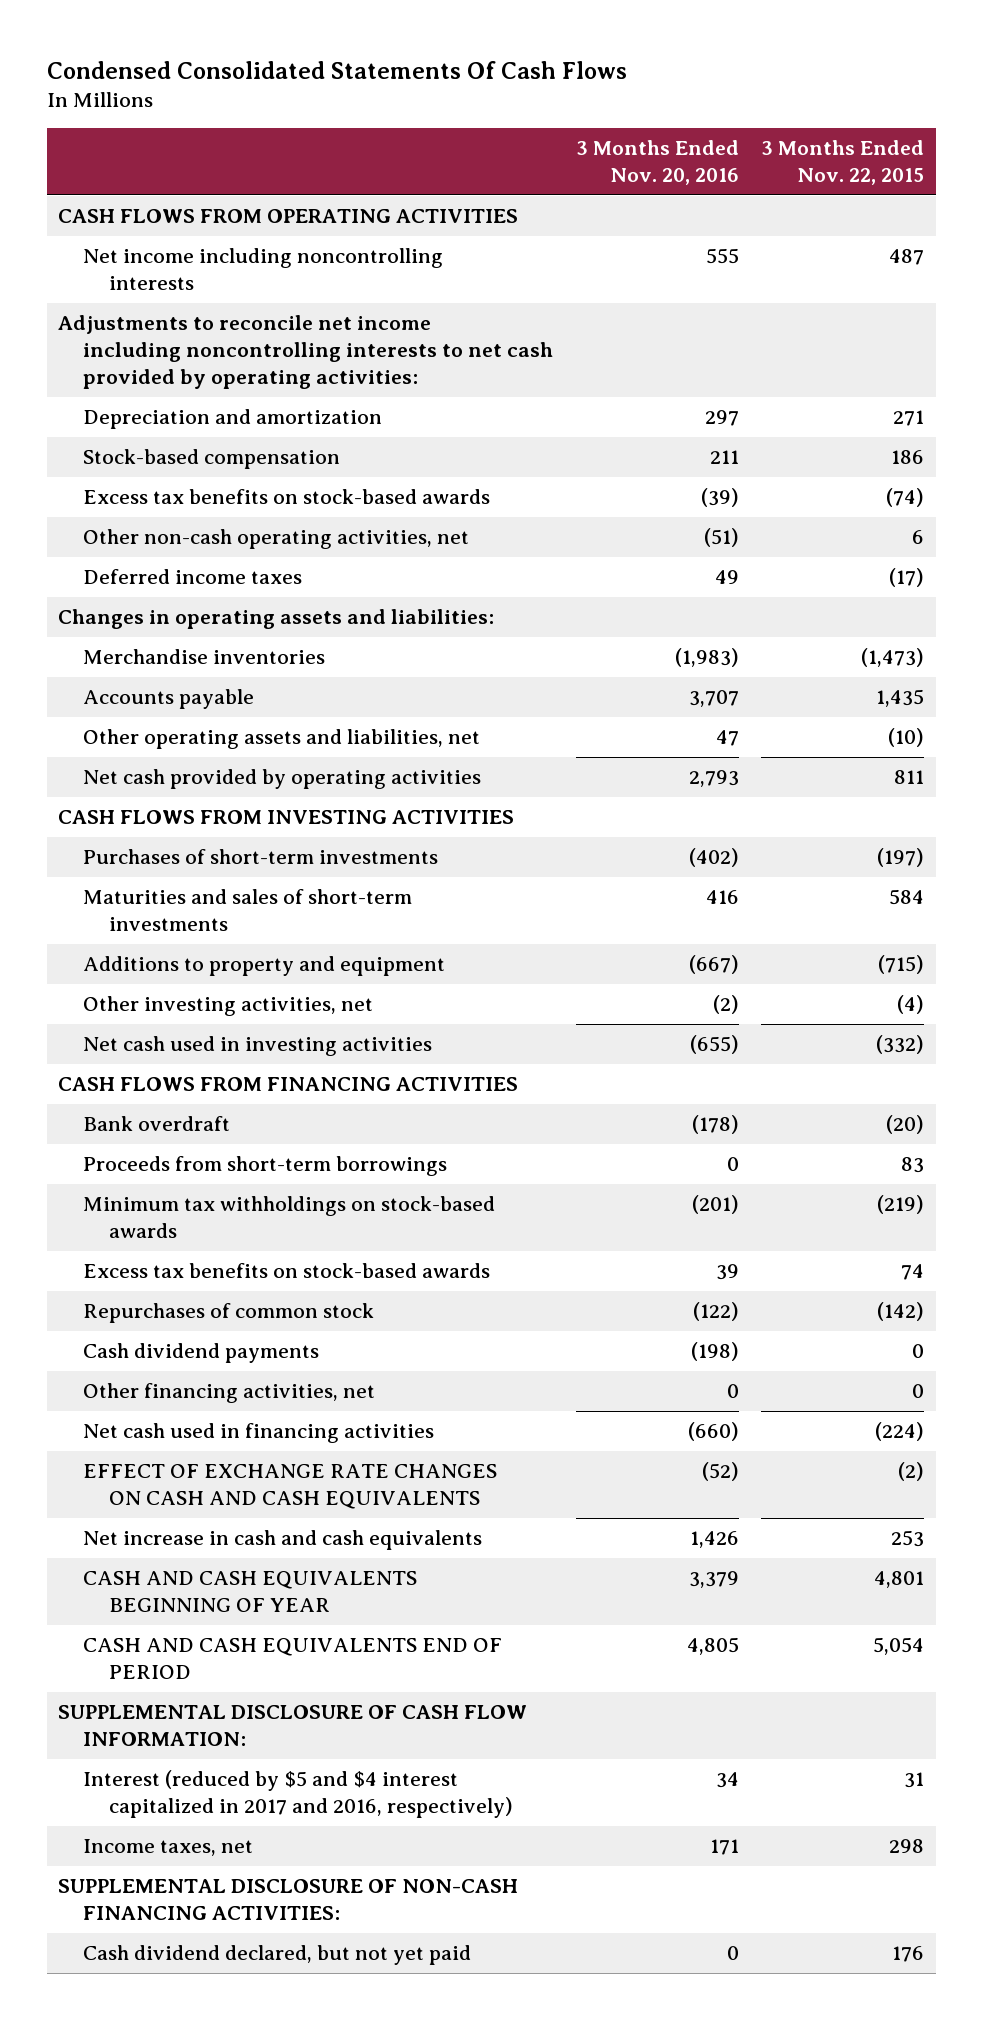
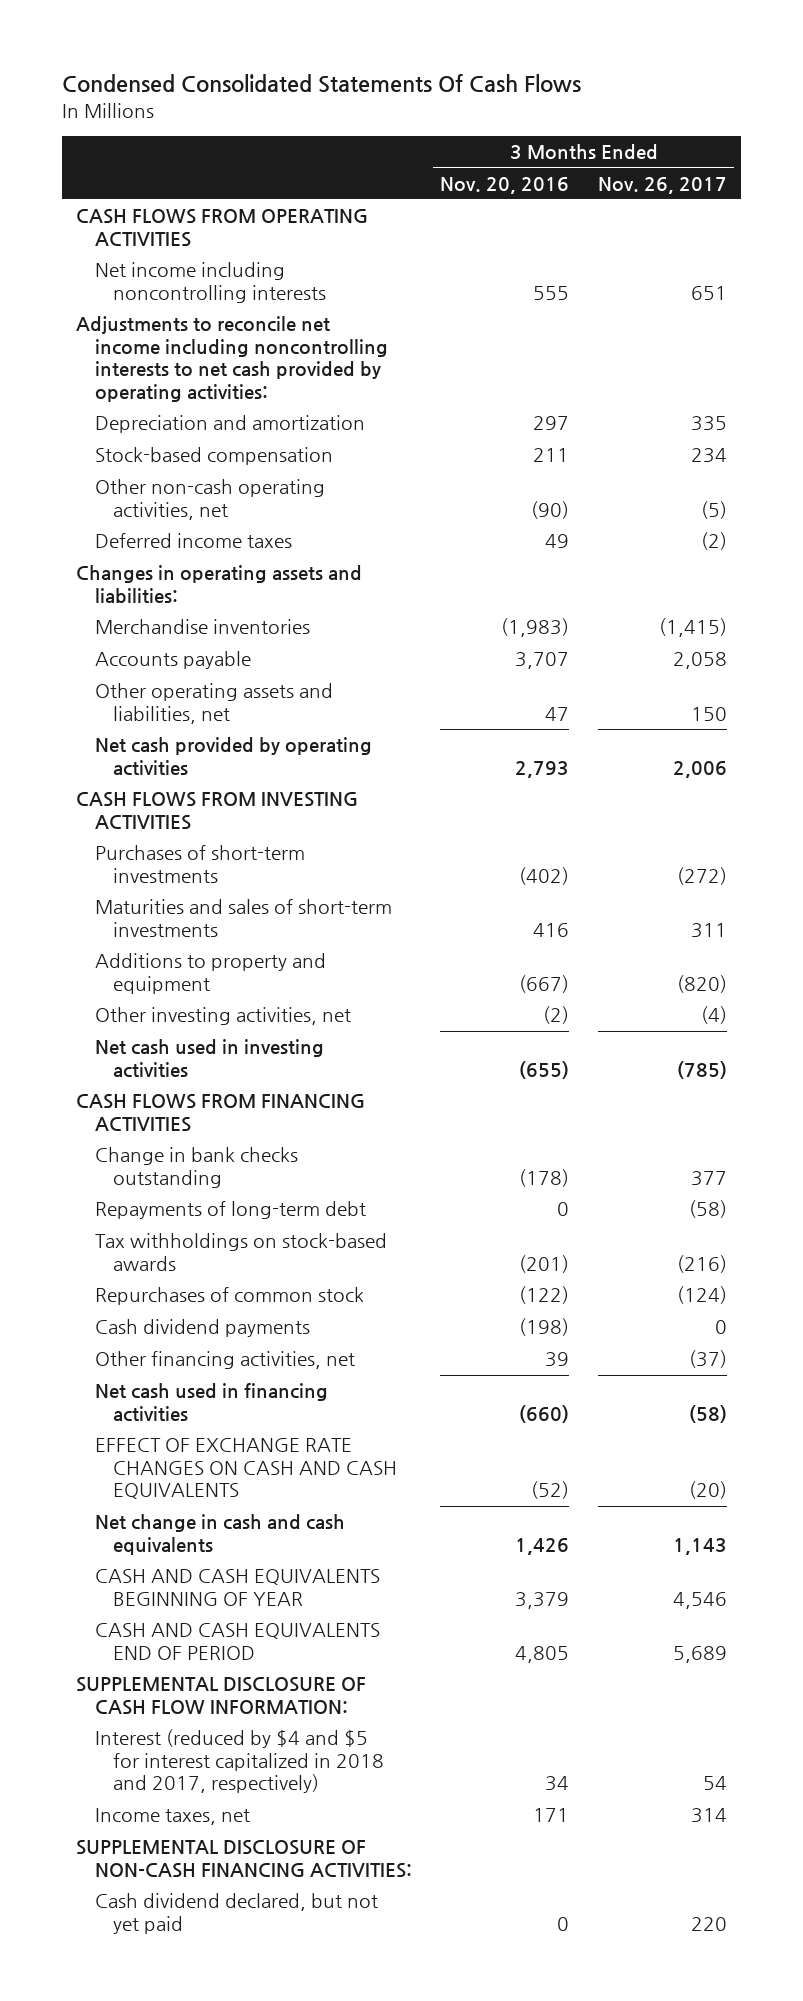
[761,140,925,186] 3 Months Ended Nov. 22, 2015 -> none
none -> [597,176,727,194] Nov. 26, 2017
[83,488,491,504] Excess tax benefits on stock-based awards -> none
[703,527,739,547] (51) -> [531,500,570,519] (90)
[83,1155,448,1176] Proceeds from short-term borrowings -> none
[83,1262,491,1278] Excess tax benefits on stock-based awards -> none
[83,1115,231,1131] Bank overdraft -> [94,1147,298,1188] Change in bank checks outstanding
none -> [94,1201,366,1220] Repayments of long-term debt
[83,1195,496,1239] Minimum tax withholdings on stock-based awards -> [94,1233,387,1271] Tax withholdings on stock-based awards
[726,1383,739,1398] 0 -> [545,1352,570,1368] 39
[83,1529,483,1550] Net increase in cash and cash equivalents -> [94,1514,345,1555] Net change in cash and cash equivalents
[83,1769,513,1819] Interest (reduced by $5 and $4 interest capitalized in 2017 and 2016, respectively) -> [94,1729,385,1794] Interest (reduced by $4 and $5 for interest capitalized in 2018 and 2017, respectively)

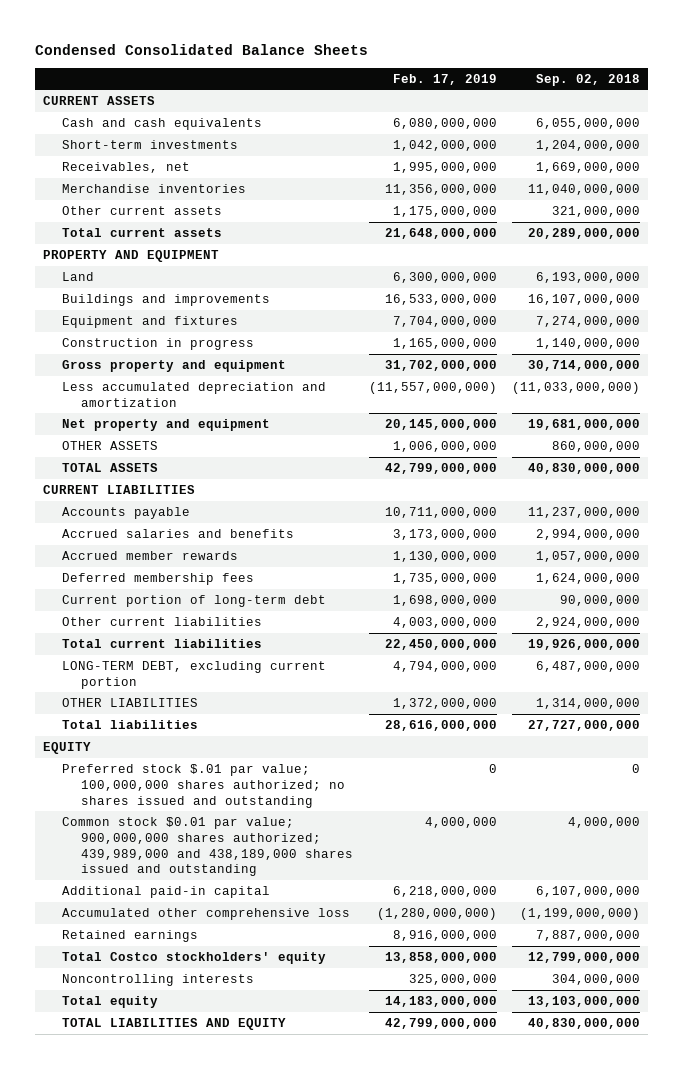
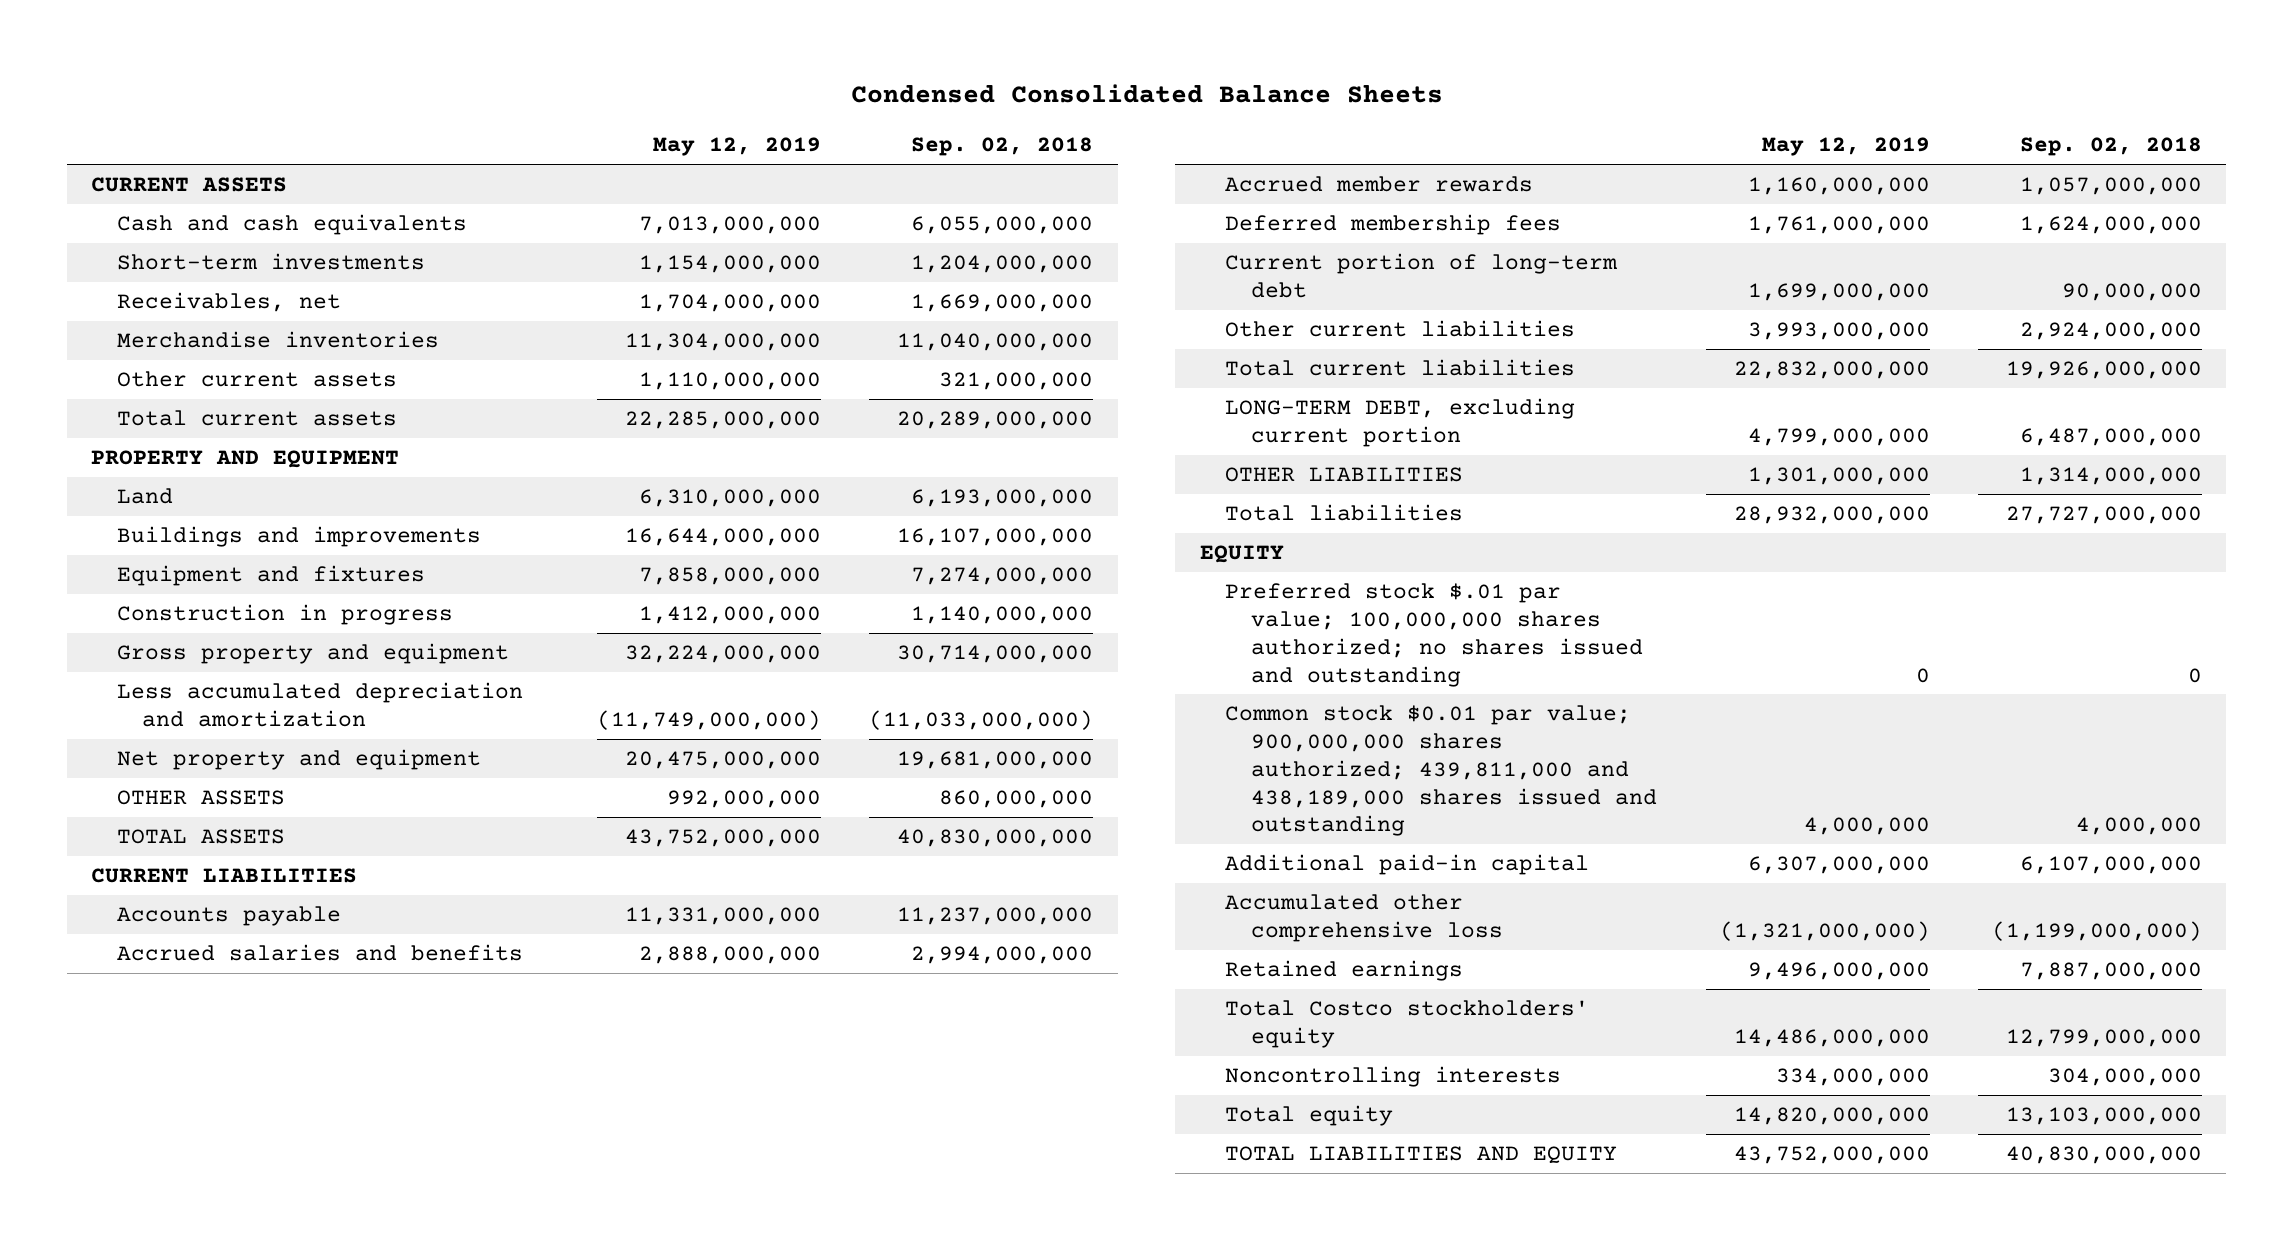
[392,73,497,85] Feb. 17, 2019 -> none
none -> [652,137,821,157] May 12, 2019
[62,816,354,877] Common stock $0.01 par value; 900,000,000 shares authorized; 439,989,000 and 438,189,000 shares issued and outstanding -> [1225,705,1657,837] Common stock $0.01 par value; 900,000,000 shares authorized; 439,811,000 and 438,189,000 shares issued and outstanding

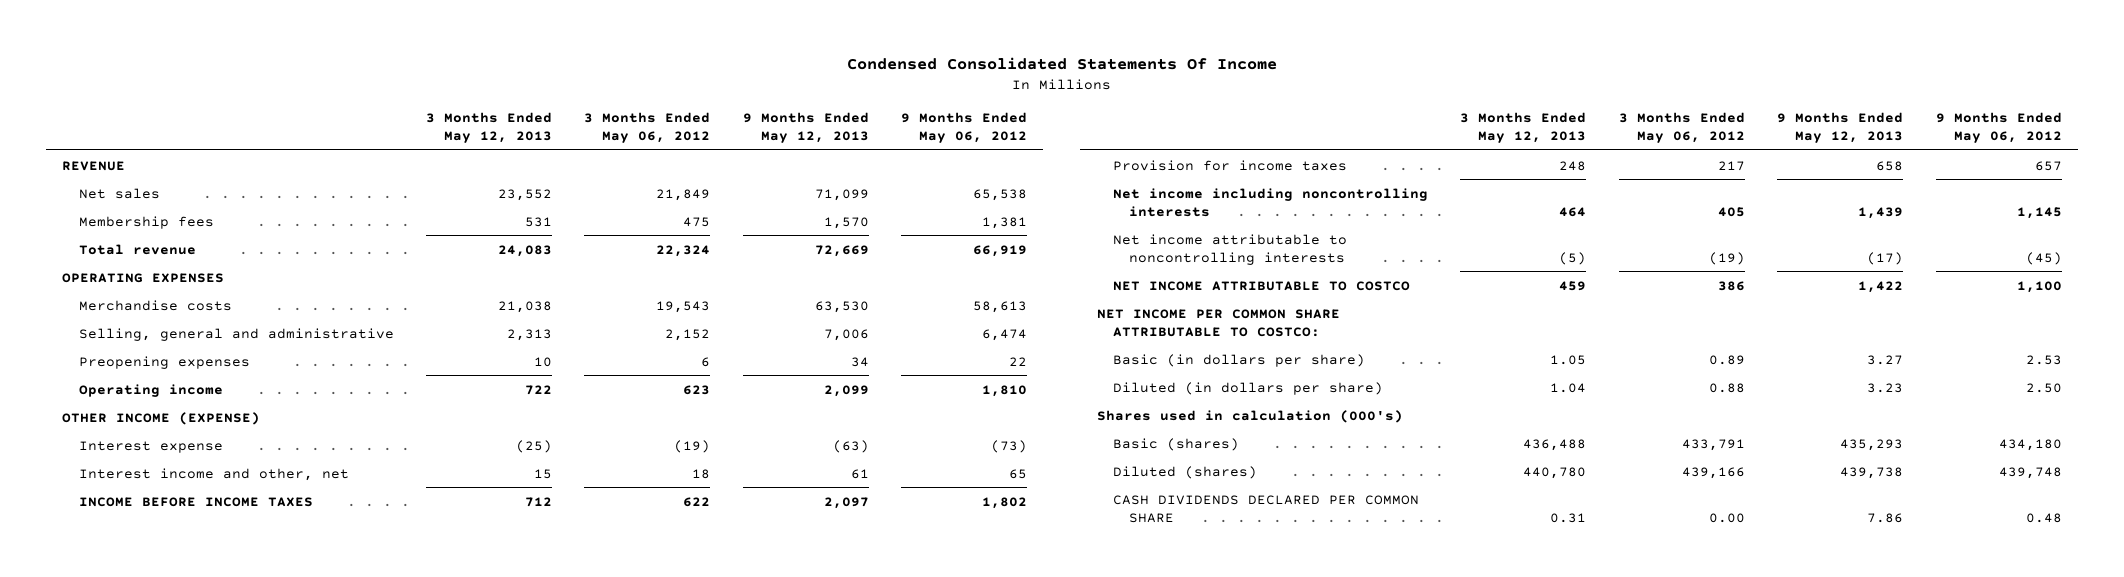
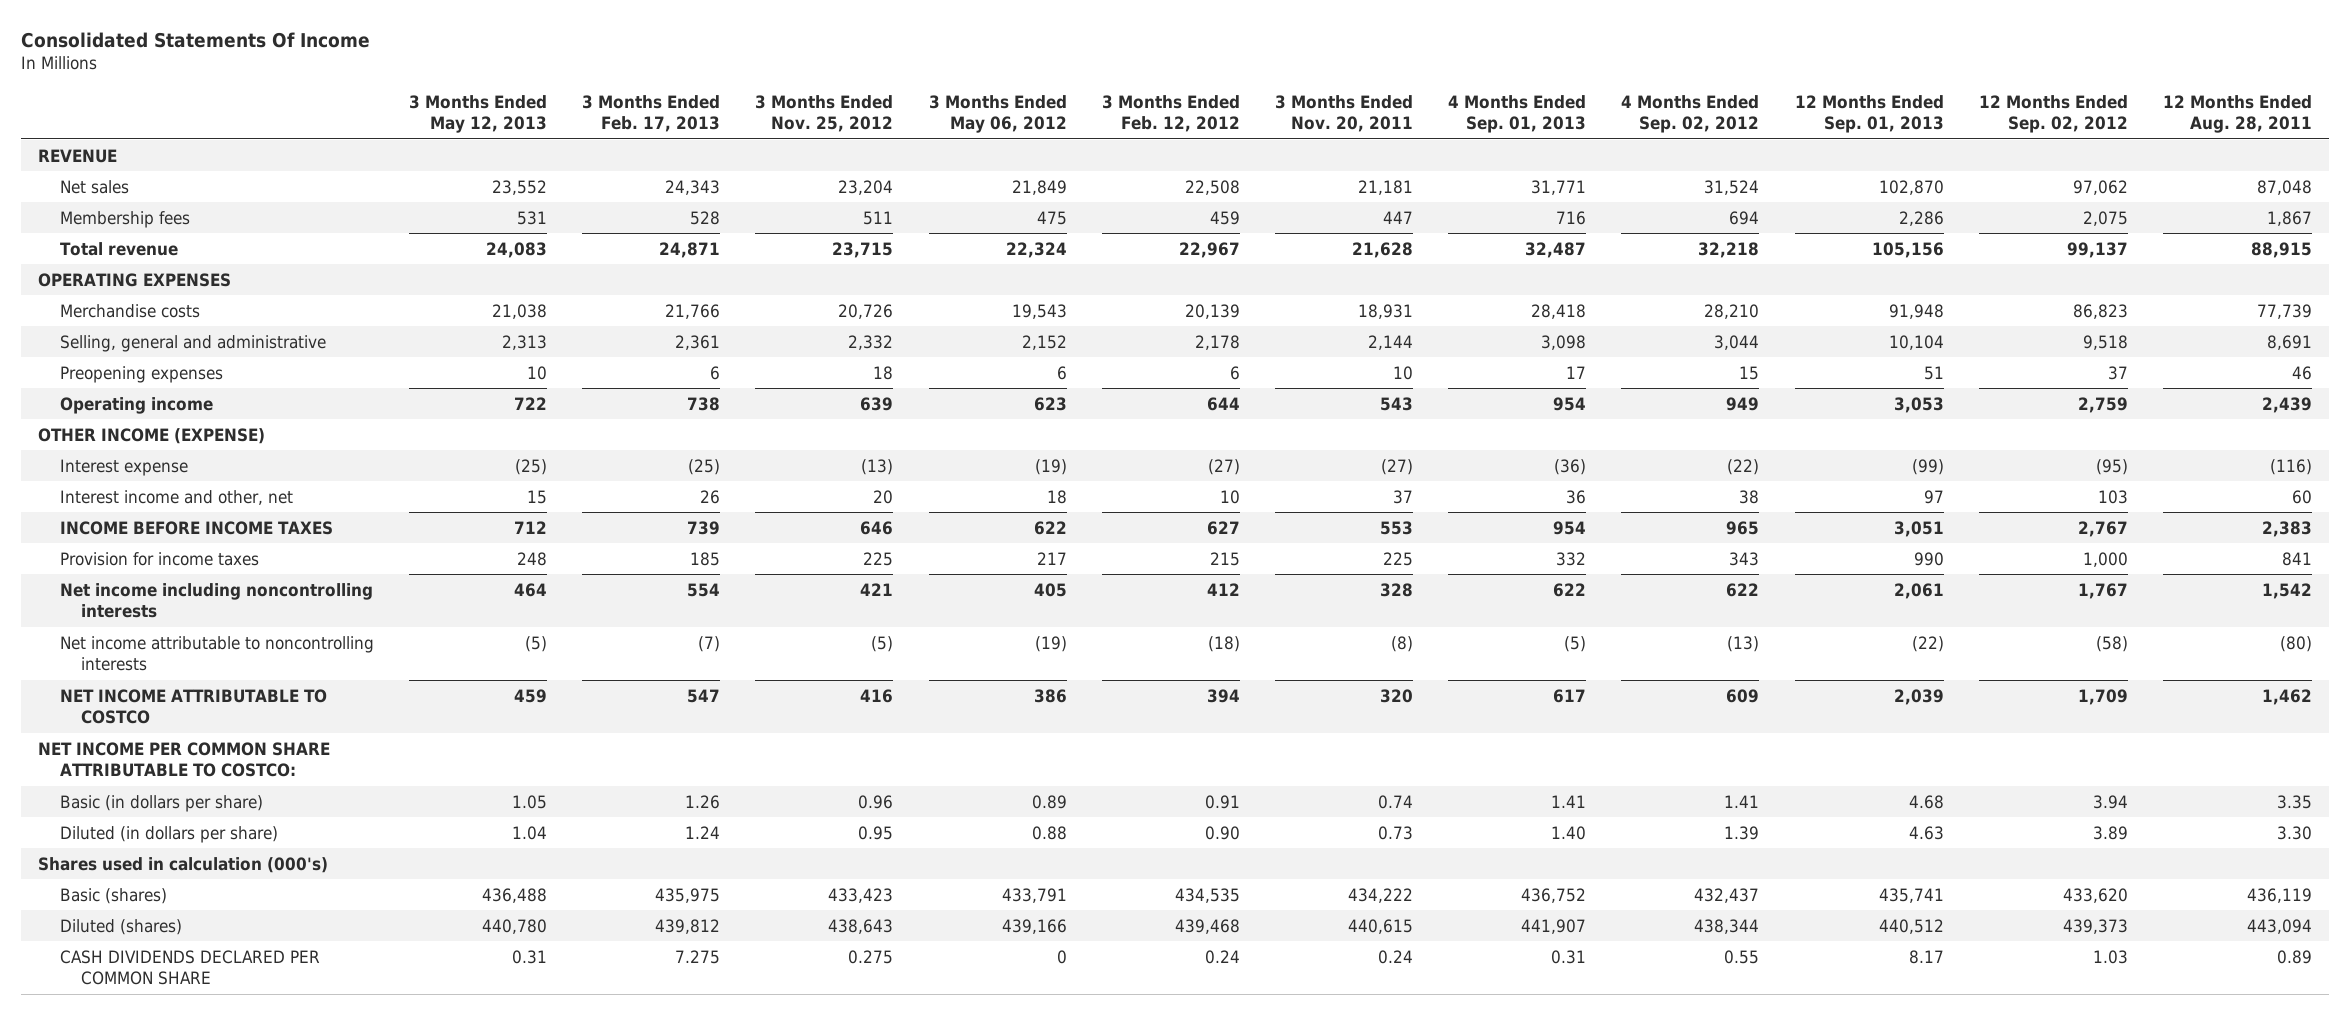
[846,56,1277,70] Condensed Consolidated Statements Of Income -> [20,31,370,48] Consolidated Statements Of Income
[742,112,869,144] 9 Months Ended May 12, 2013 -> none
[901,112,1028,144] 9 Months Ended May 06, 2012 -> none
none -> [582,94,721,133] 3 Months Ended Feb. 17, 2013
none -> [755,94,894,133] 3 Months Ended Nov. 25, 2012
none -> [1101,94,1240,133] 3 Months Ended Feb. 12, 2012
none -> [1274,94,1413,133] 3 Months Ended Nov. 20, 2011
none -> [1448,94,1587,134] 4 Months Ended Sep. 01, 2013
none -> [1621,94,1760,134] 4 Months Ended Sep. 02, 2012
none -> [1794,94,1944,134] 12 Months Ended Sep. 01, 2013
none -> [1978,94,2128,134] 12 Months Ended Sep. 02, 2012
none -> [2162,94,2312,134] 12 Months Ended Aug. 28, 2011
[1708,512,1745,523] 0.00 -> [1056,949,1067,964] 0

